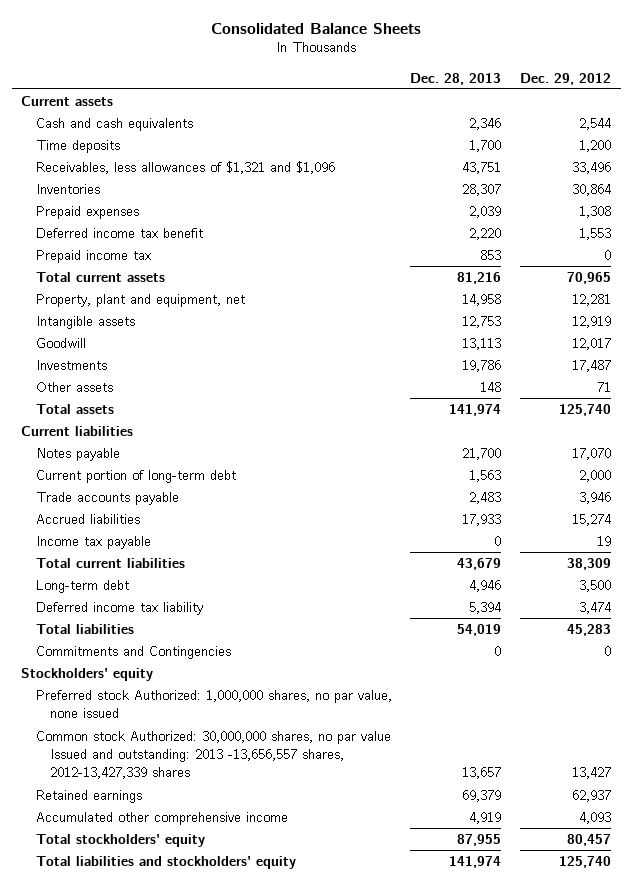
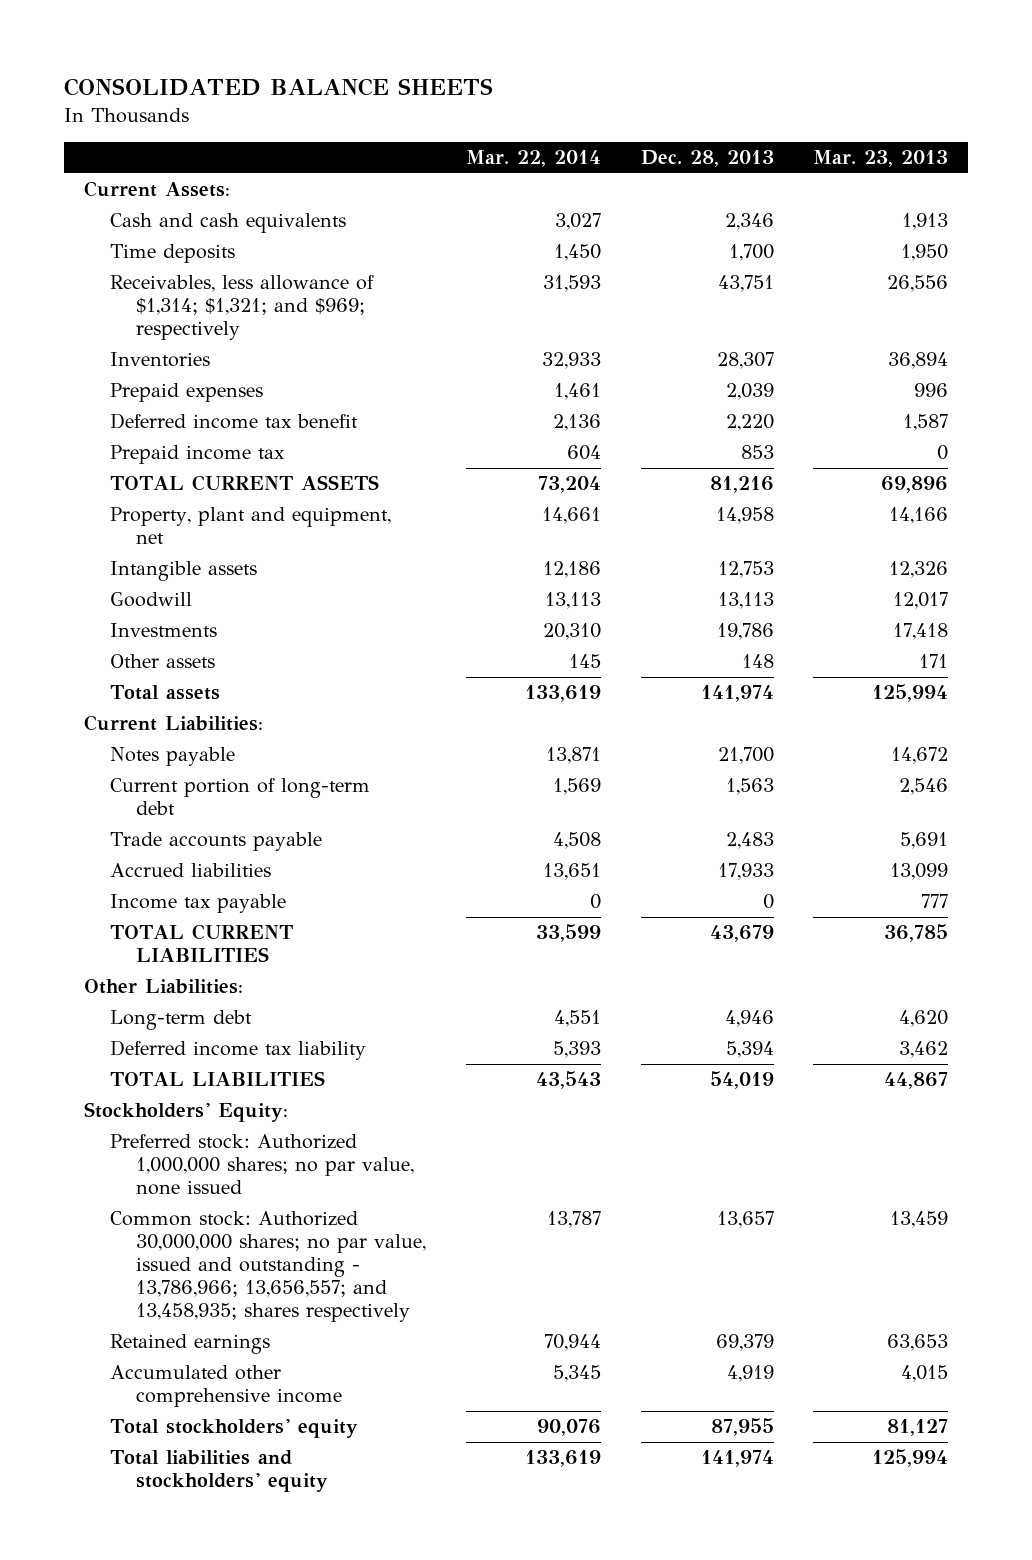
[211,22,422,34] Consolidated Balance Sheets -> [64,78,494,97] CONSOLIDATED BALANCE SHEETS
[520,72,612,85] Dec. 29, 2012 -> none
none -> [466,149,602,167] Mar. 22, 2014
none -> [813,149,949,167] Mar. 23, 2013
[21,96,114,107] Current assets -> [84,181,231,198] Current Assets:
[35,161,335,175] Receivables, less allowances of $1,321 and $1,096 -> [110,275,375,341] Receivables, less allowance of $1,314; $1,321; and $969; respectively
[35,272,165,283] Total current assets -> [110,475,380,492] TOTAL CURRENT ASSETS
[21,426,134,437] Current liabilities -> [84,715,264,732] Current Liabilities:
[35,558,185,569] Total current liabilities -> [110,924,294,963] TOTAL CURRENT LIABILITIES
none -> [84,979,244,995] Other Liabilities:
[35,646,231,660] Commitments and Contingencies -> none
[35,624,134,635] Total liabilities -> [110,1071,326,1087] TOTAL LIABILITIES
[21,668,154,682] Stockholders' equity -> [84,1102,289,1123] Stockholders' Equity:
[35,690,392,719] Preferred stock Authorized: 1,000,000 shares, no par value, none issued -> [110,1134,415,1196] Preferred stock: Authorized 1,000,000 shares; no par value, none issued
[35,731,391,780] Common stock Authorized: 30,000,000 shares, no par value Issued and outstanding: 2013 -13,656,557 shares, 2012-13,427,339 shares -> [110,1211,427,1323] Common stock: Authorized 30,000,000 shares; no par value, issued and outstanding - 13,786,966; 13,656,557; and 13,458,935; shares respectively

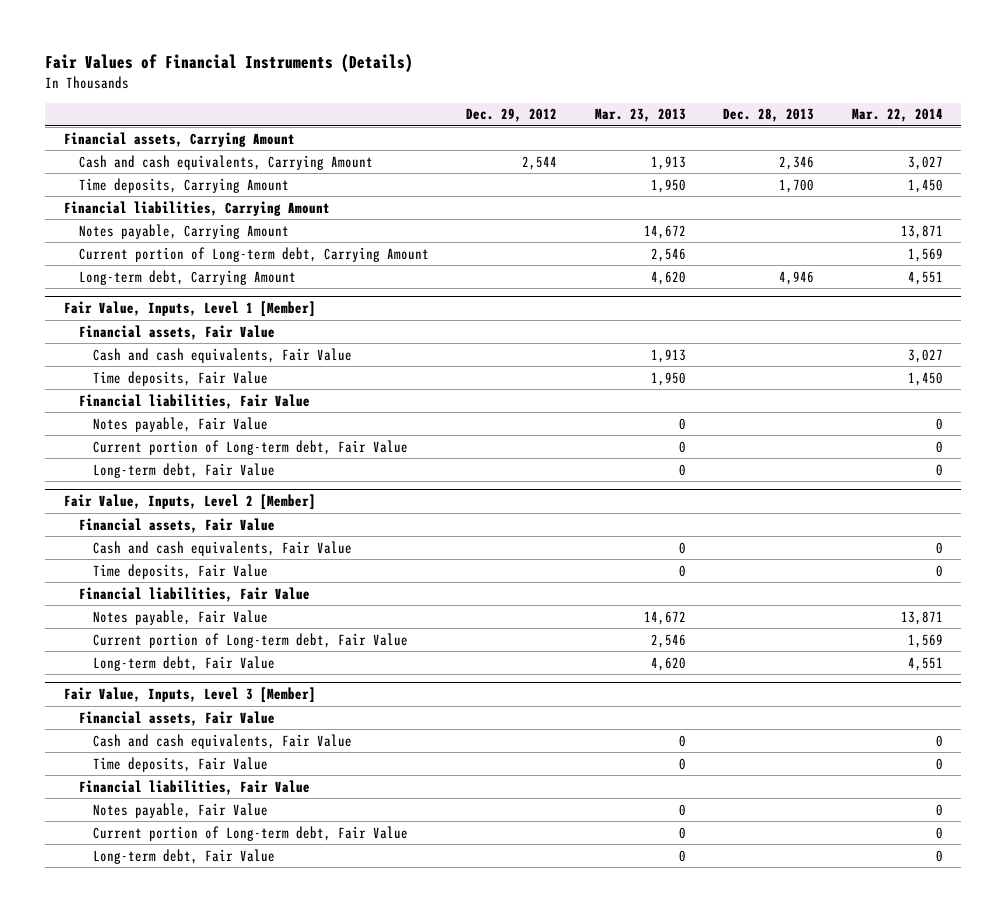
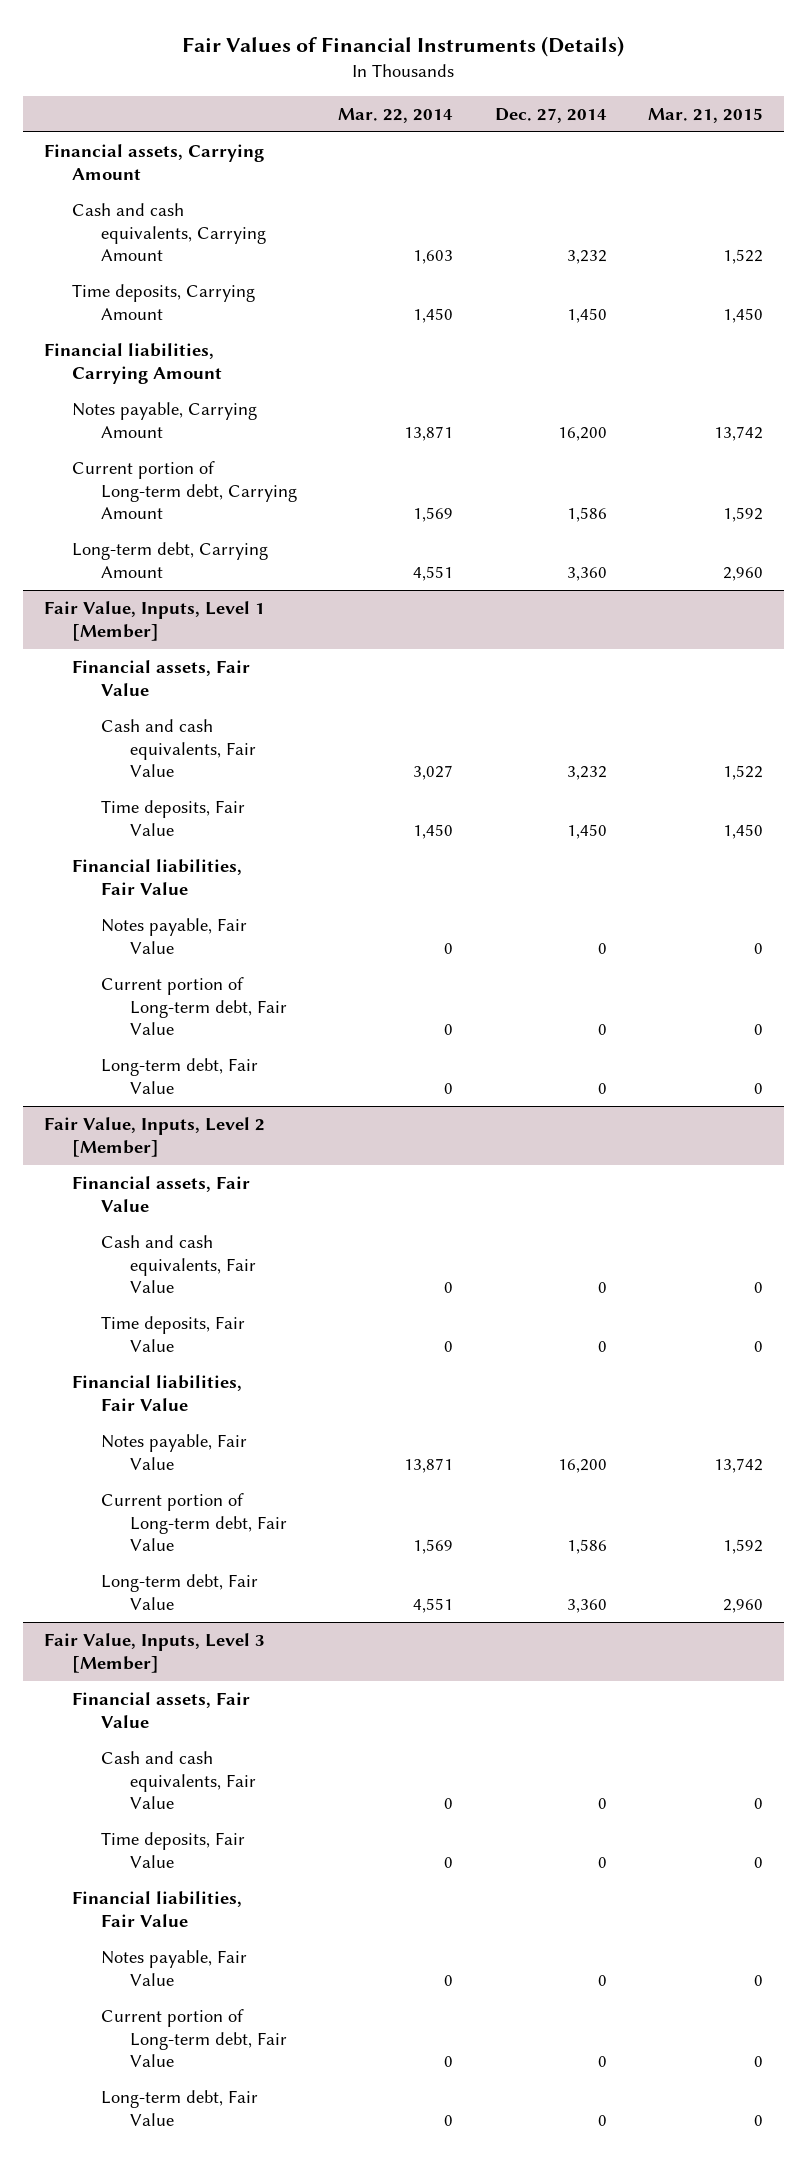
[466,108,558,123] Dec. 29, 2012 -> none
[594,108,686,123] Mar. 23, 2013 -> none
[723,108,815,123] Dec. 28, 2013 -> none
none -> [494,107,607,123] Dec. 27, 2014
none -> [648,107,764,123] Mar. 21, 2015
[907,155,943,170] 3,027 -> [413,250,454,265] 1,603

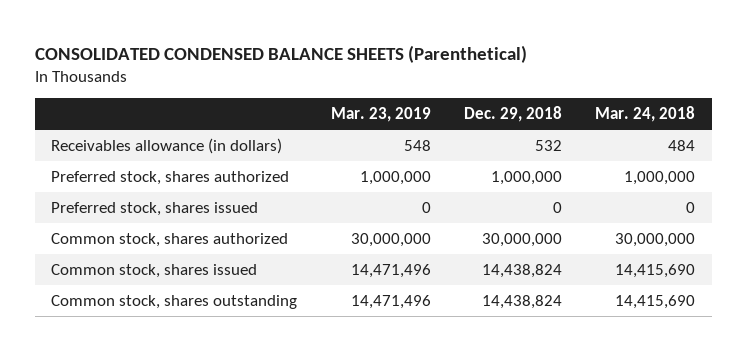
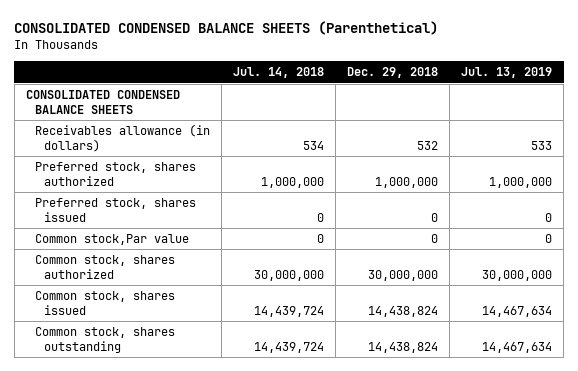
[330,106,431,122] Mar. 23, 2019 -> none
[595,105,696,122] Mar. 24, 2018 -> none
none -> [233,67,325,79] Jul. 14, 2018
none -> [461,67,553,79] Jul. 13, 2019
none -> [25,90,180,115] CONSOLIDATED CONDENSED BALANCE SHEETS
none -> [34,234,189,246] Common stock,Par value

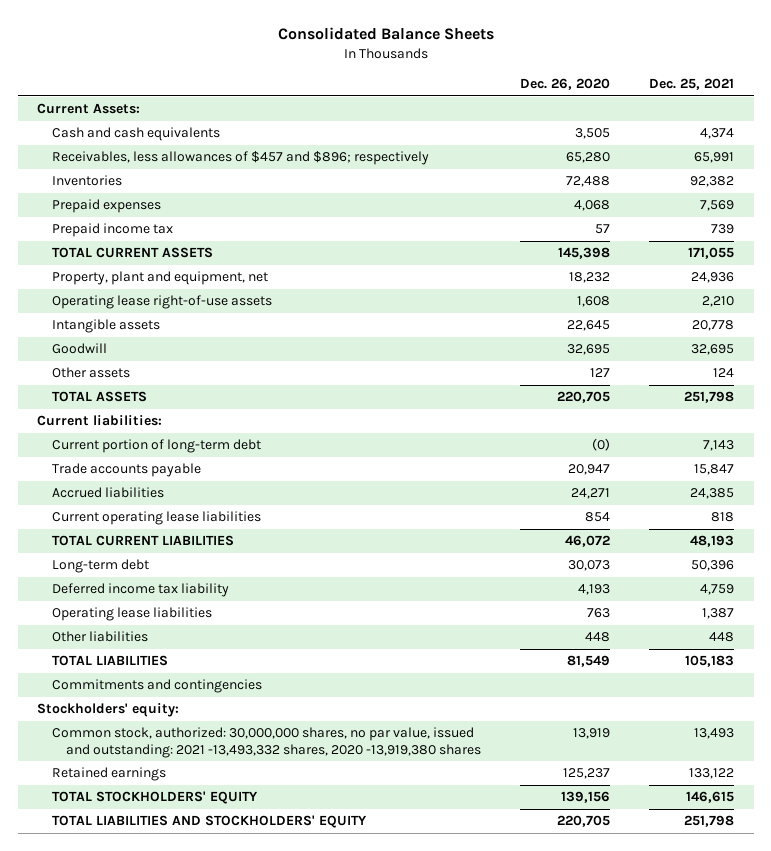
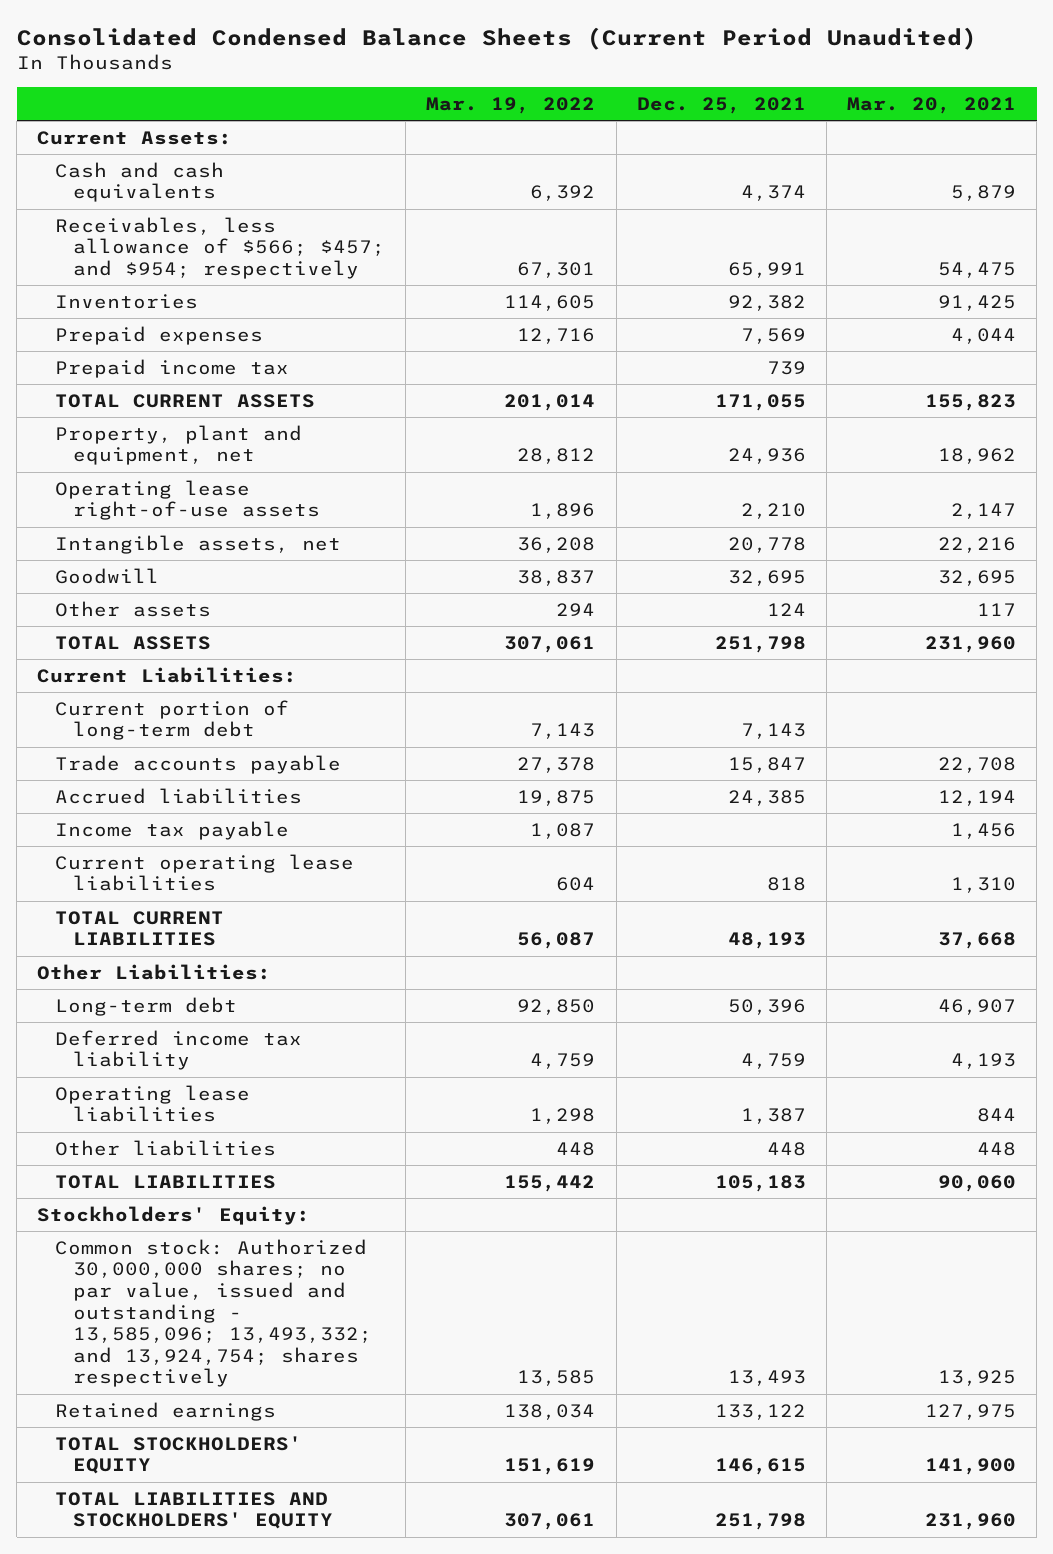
[277,27,494,41] Consolidated Balance Sheets -> [16,26,977,50] Consolidated Condensed Balance Sheets (Current Period Unaudited)
[519,78,610,91] Dec. 26, 2020 -> none
none -> [426,97,596,115] Mar. 19, 2022
none -> [846,97,1016,115] Mar. 20, 2021
[51,151,429,166] Receivables, less allowances of $457 and $896; respectively -> [55,216,386,280] Receivables, less allowance of $566; $457; and $954; respectively
[51,319,160,334] Intangible assets -> [55,534,342,554] Intangible assets, net
[37,415,163,427] Current liabilities: -> [37,666,298,683] Current Liabilities:
none -> [55,820,290,840] Income tax payable
none -> [37,963,272,980] Other Liabilities:
[51,679,262,694] Commitments and contingencies -> none
[37,703,180,718] Stockholders' equity: -> [37,1205,311,1225] Stockholders' Equity:
[51,727,481,759] Common stock, authorized: 30,000,000 shares, no par value, issued and outstanding: 2021 -13,493,332 shares, 2020 -13,919,380 shares -> [55,1238,373,1388] Common stock: Authorized 30,000,000 shares; no par value, issued and outstanding - 13,585,096; 13,493,332; and 13,924,754; shares respectively

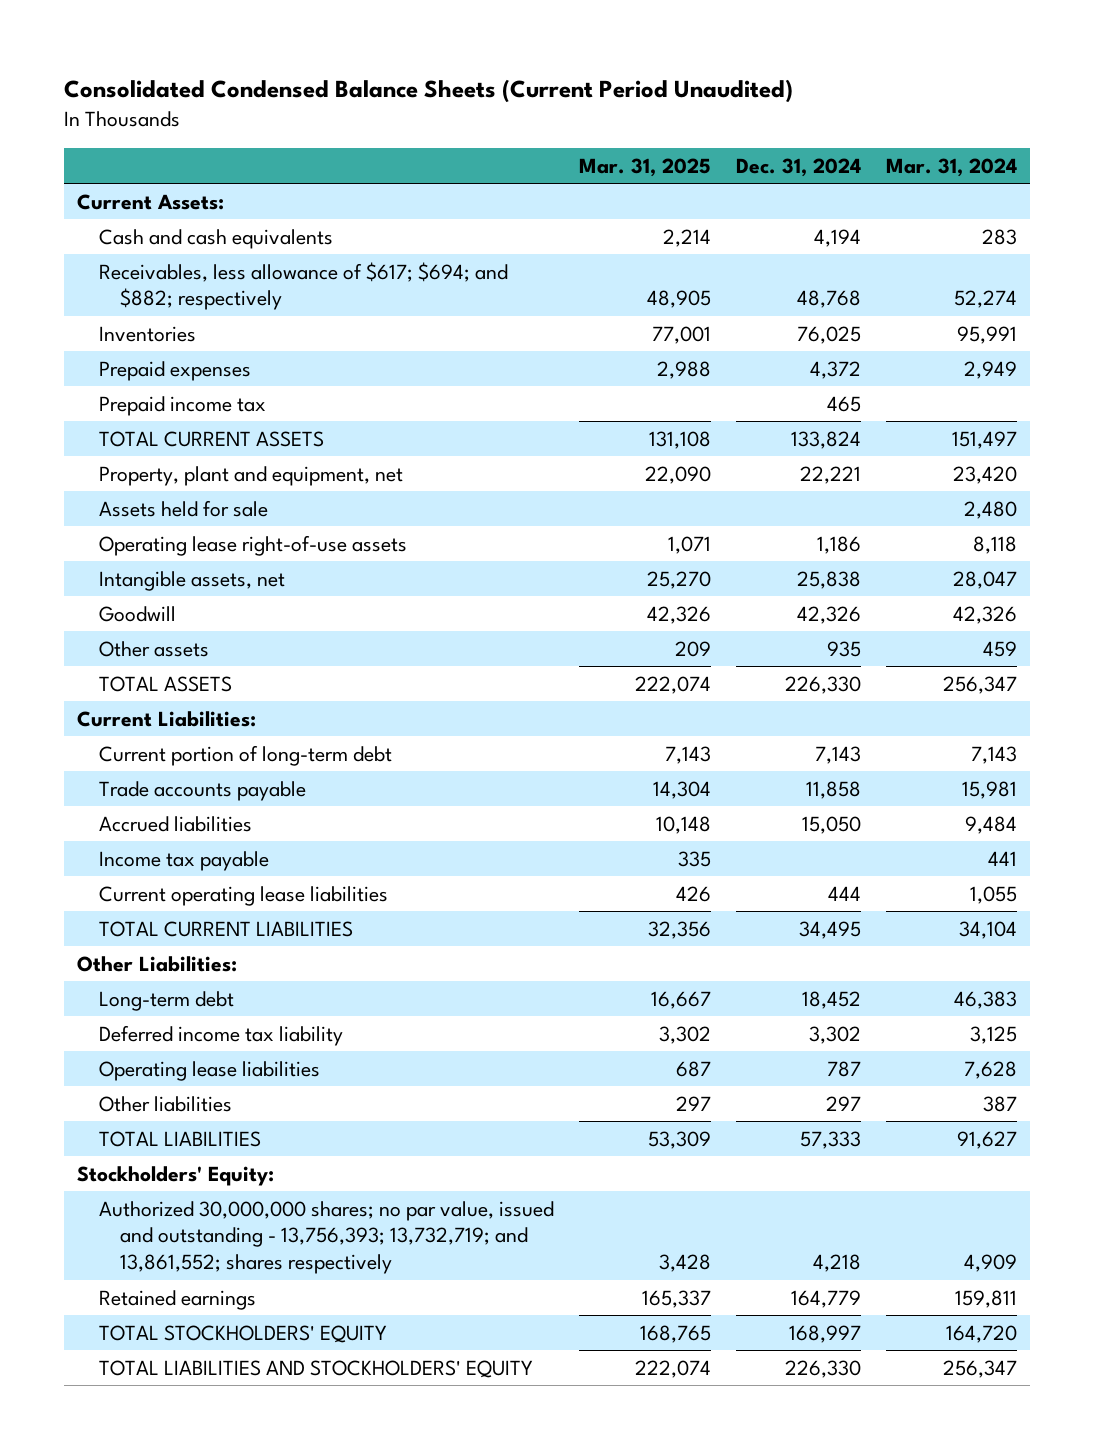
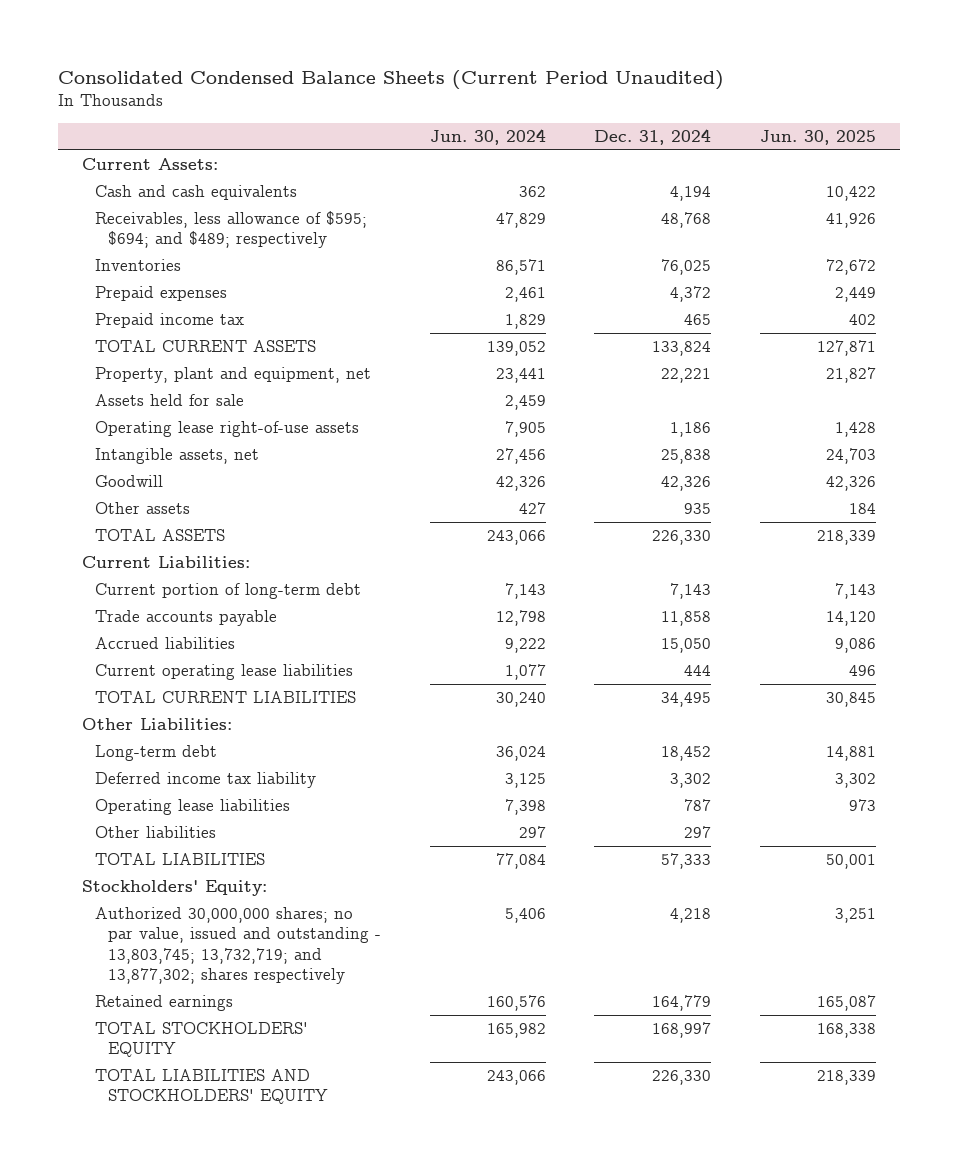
[578,157,711,177] Mar. 31, 2025 -> none
[886,157,1018,177] Mar. 31, 2024 -> none
none -> [429,129,546,146] Jun. 30, 2024
none -> [759,130,876,146] Jun. 30, 2025
[98,261,508,311] Receivables, less allowance of $617; $694; and $882; respectively -> [94,211,367,249] Receivables, less allowance of $595; $694; and $489; respectively
[98,850,269,871] Income tax payable -> none
[98,1200,554,1275] Authorized 30,000,000 shares; no par value, issued and outstanding - 13,756,393; 13,732,719; and 13,861,552; shares respectively -> [94,907,381,984] Authorized 30,000,000 shares; no par value, issued and outstanding - 13,803,745; 13,732,719; and 13,877,302; shares respectively

